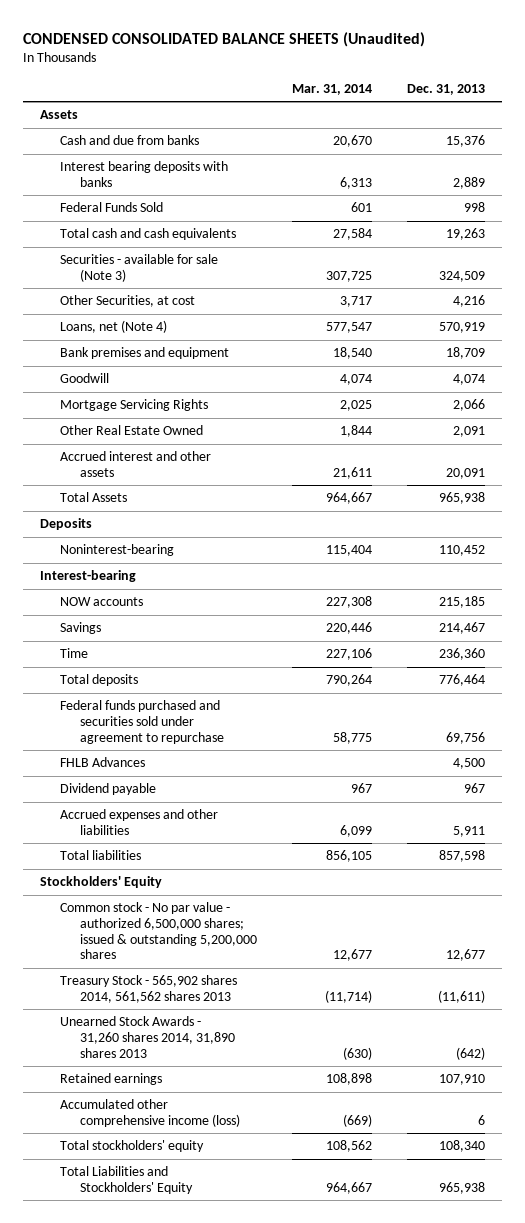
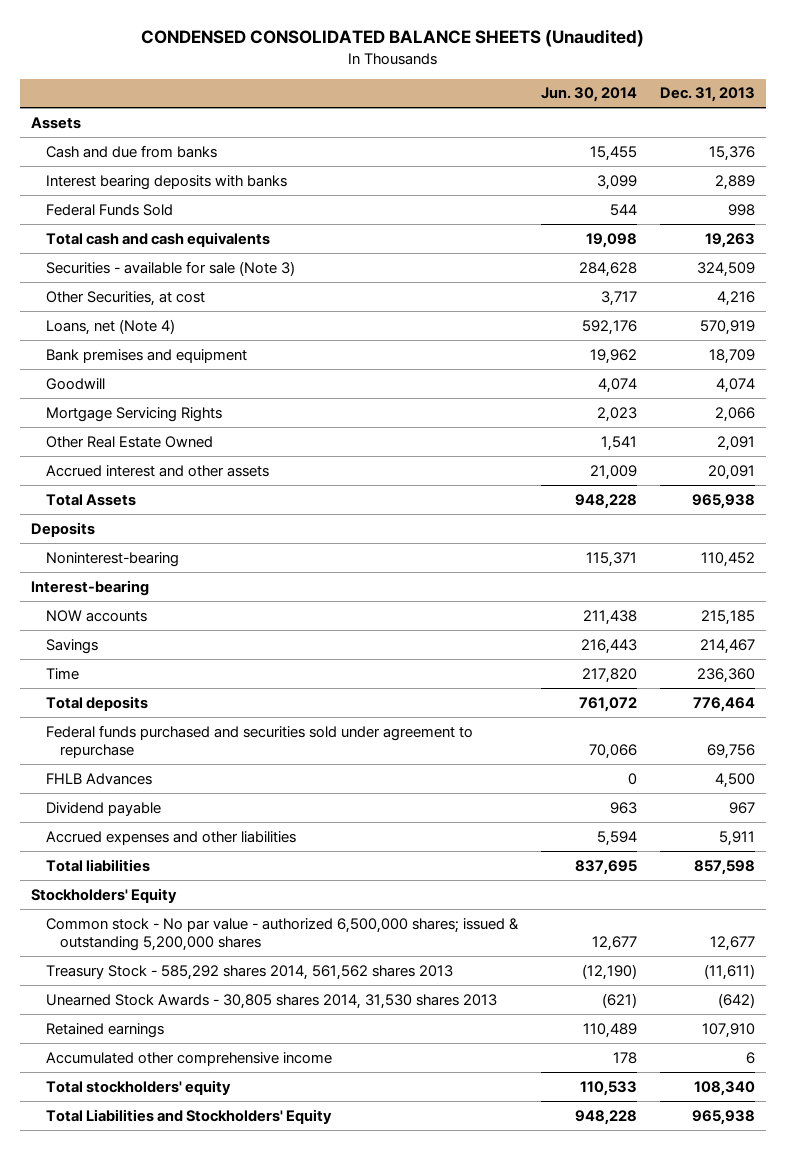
[291,83,372,95] Mar. 31, 2014 -> none
none -> [540,87,637,103] Jun. 30, 2014
[59,975,237,1003] Treasury Stock - 565,902 shares 2014, 561,562 shares 2013 -> [45,964,453,980] Treasury Stock - 585,292 shares 2014, 561,562 shares 2013
[59,1016,235,1058] Unearned Stock Awards - 31,260 shares 2014, 31,890 shares 2013 -> [45,993,497,1009] Unearned Stock Awards - 30,805 shares 2014, 31,530 shares 2013
[59,1099,240,1127] Accumulated other comprehensive income (loss) -> [45,1051,332,1066] Accumulated other comprehensive income

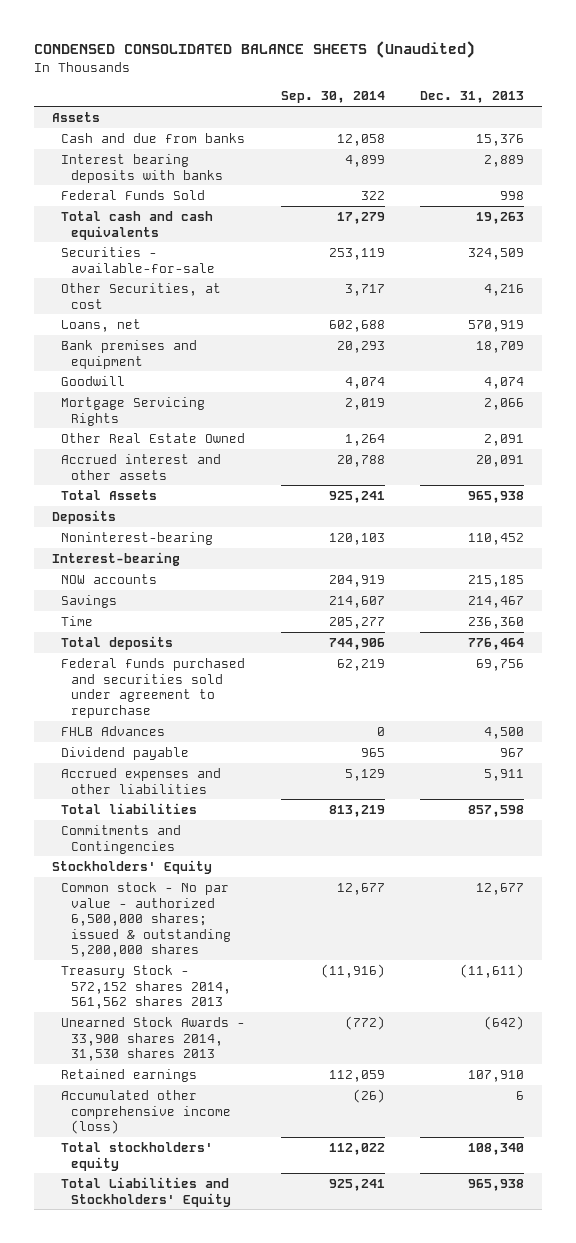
[540,87,637,103] Jun. 30, 2014 -> none
none -> [280,91,385,104] Sep. 30, 2014
[45,260,295,276] Securities - available for sale (Note 3) -> [61,247,215,273] Securities - available-for-sale
[45,318,175,335] Loans, net (Note 4) -> [61,319,142,333] Loans, net
none -> [61,825,182,854] Commitments and Contingencies
[45,964,453,980] Treasury Stock - 585,292 shares 2014, 561,562 shares 2013 -> [61,965,231,1010] Treasury Stock - 572,152 shares 2014, 561,562 shares 2013
[45,993,497,1009] Unearned Stock Awards - 30,805 shares 2014, 31,530 shares 2013 -> [61,1017,246,1062] Unearned Stock Awards - 33,900 shares 2014, 31,530 shares 2013
[45,1051,332,1066] Accumulated other comprehensive income -> [61,1090,231,1135] Accumulated other comprehensive income (loss)

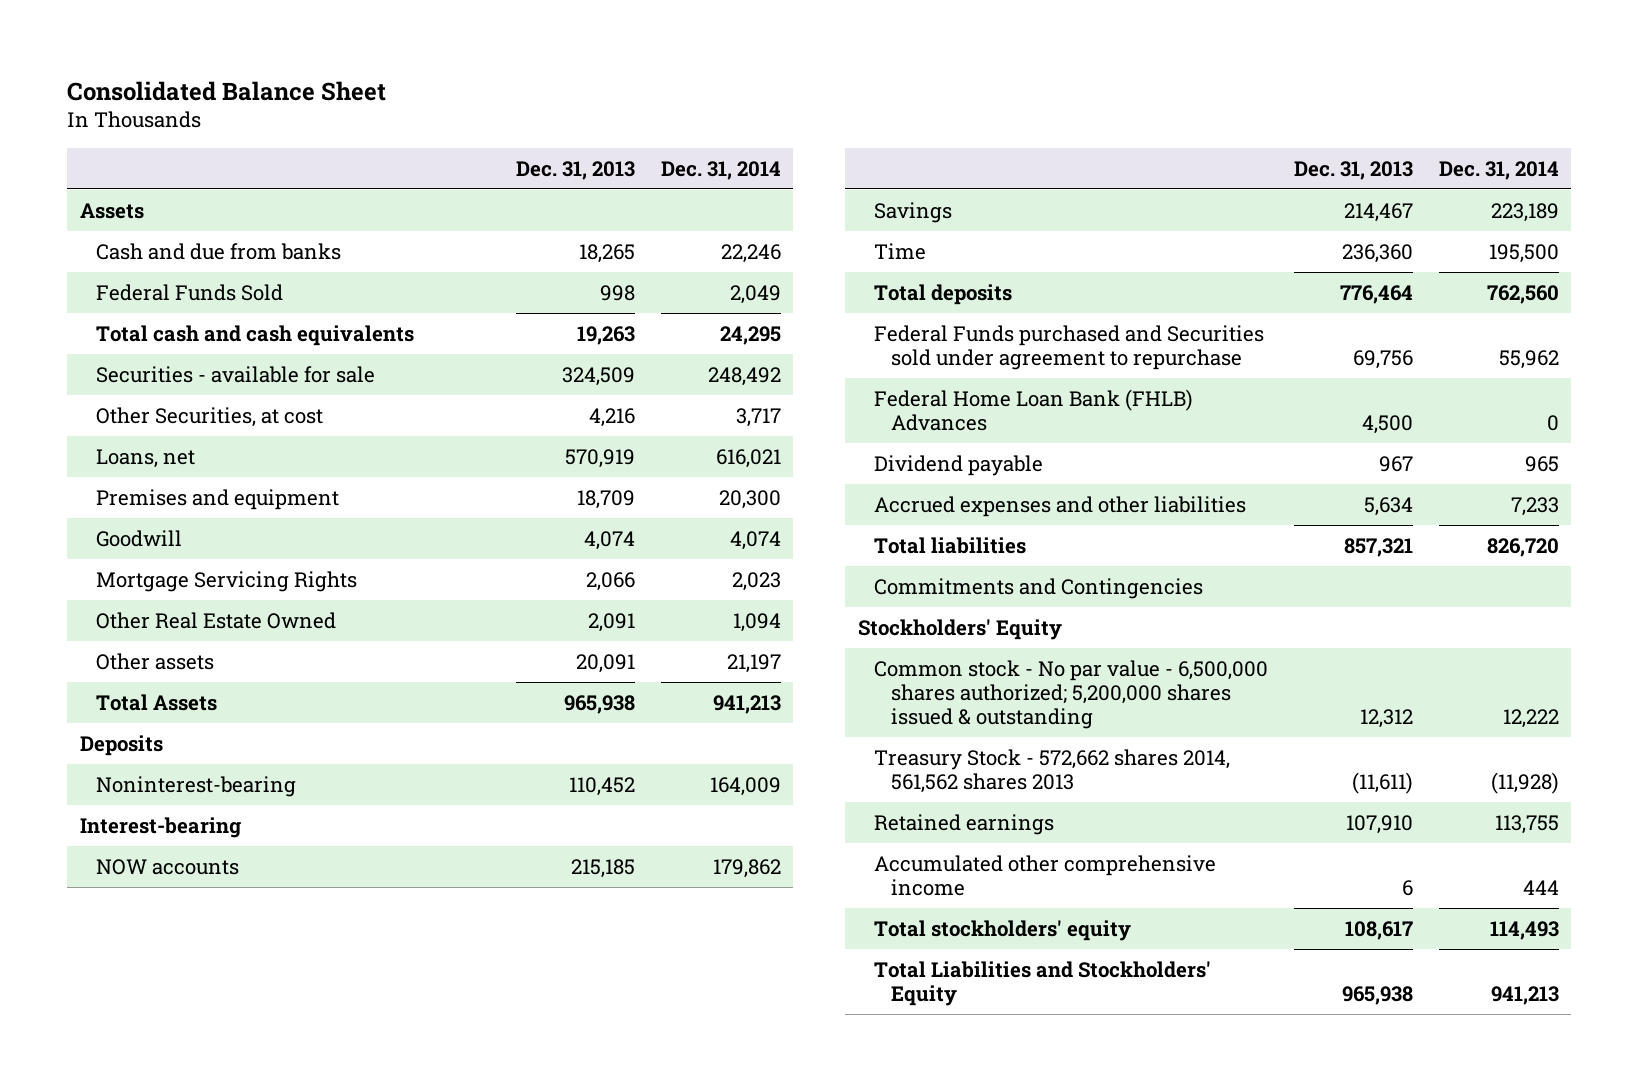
[34,41,476,59] CONDENSED CONSOLIDATED BALANCE SHEETS (Unaudited) -> [67,80,387,101] Consolidated Balance Sheet
[280,91,385,104] Sep. 30, 2014 -> none
none -> [660,161,781,181] Dec. 31, 2014
[61,154,223,183] Interest bearing deposits with banks -> none
[476,134,525,147] 15,376 -> [579,243,636,263] 18,265
[61,247,215,273] Securities - available-for-sale -> [96,365,376,383] Securities - available for sale
[61,340,198,369] Bank premises and equipment -> [96,488,340,510] Premises and equipment
[61,454,222,480] Accrued interest and other assets -> [96,652,215,670] Other assets
[61,658,246,718] Federal funds purchased and securities sold under agreement to repurchase -> [874,324,1265,371] Federal Funds purchased and Securities sold under agreement to repurchase
[61,726,166,737] FHLB Advances -> [874,388,1194,432] Federal Home Loan Bank (FHLB) Advances
[484,769,525,782] 5,911 -> [1364,496,1414,516] 5,634
[468,805,525,818] 857,598 -> [1344,537,1414,557] 857,321
[61,1017,246,1062] Unearned Stock Awards - 33,900 shares 2014, 31,530 shares 2013 -> none
[61,882,231,958] Common stock - No par value - authorized 6,500,000 shares; issued & outstanding 5,200,000 shares -> [874,659,1269,730] Common stock - No par value - 6,500,000 shares authorized; 5,200,000 shares issued & outstanding
[476,883,525,896] 12,677 -> [1360,709,1414,729] 12,312
[61,965,231,1010] Treasury Stock - 572,152 shares 2014, 561,562 shares 2013 -> [874,748,1231,794] Treasury Stock - 572,662 shares 2014, 561,562 shares 2013
[61,1090,231,1135] Accumulated other comprehensive income (loss) -> [874,854,1217,897] Accumulated other comprehensive income
[468,1143,525,1156] 108,340 -> [1345,920,1414,940] 108,617

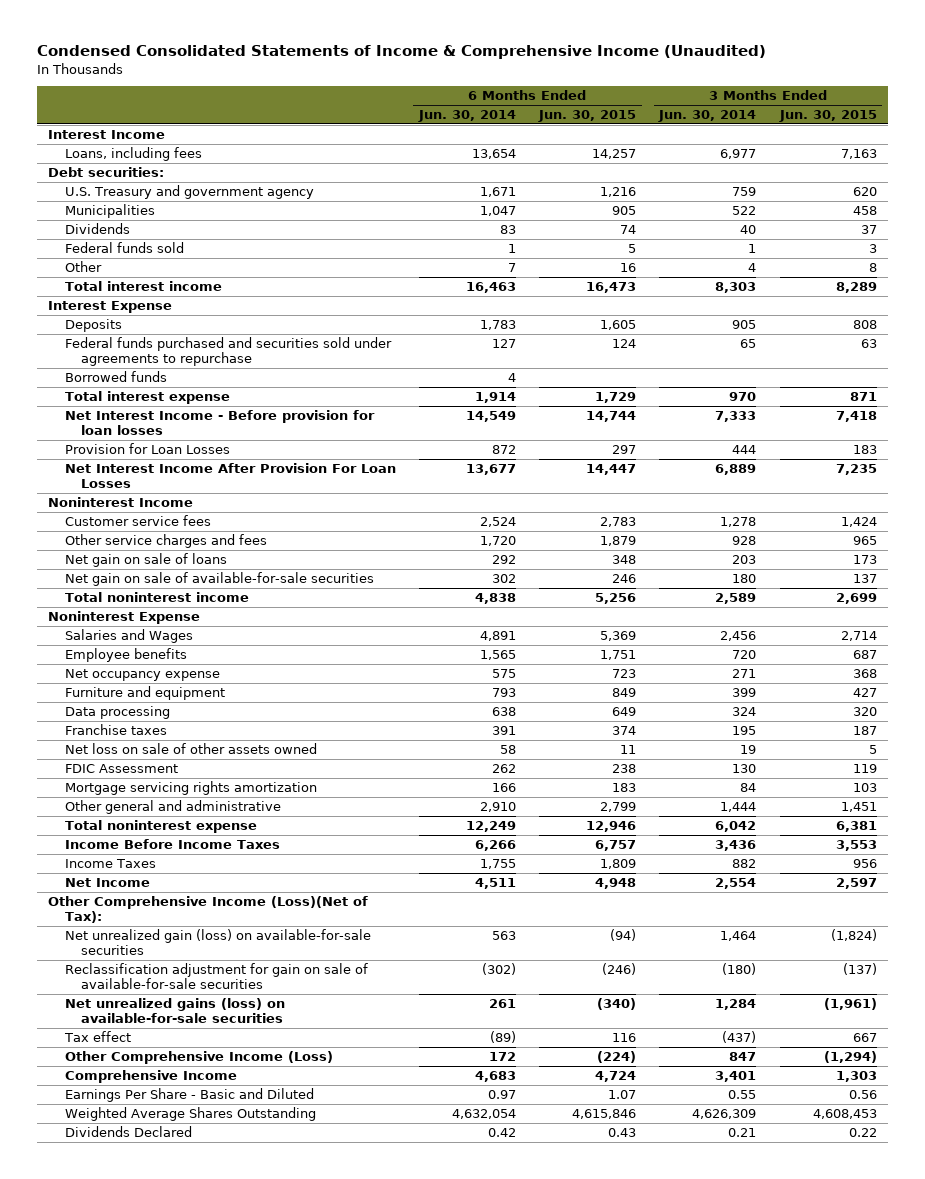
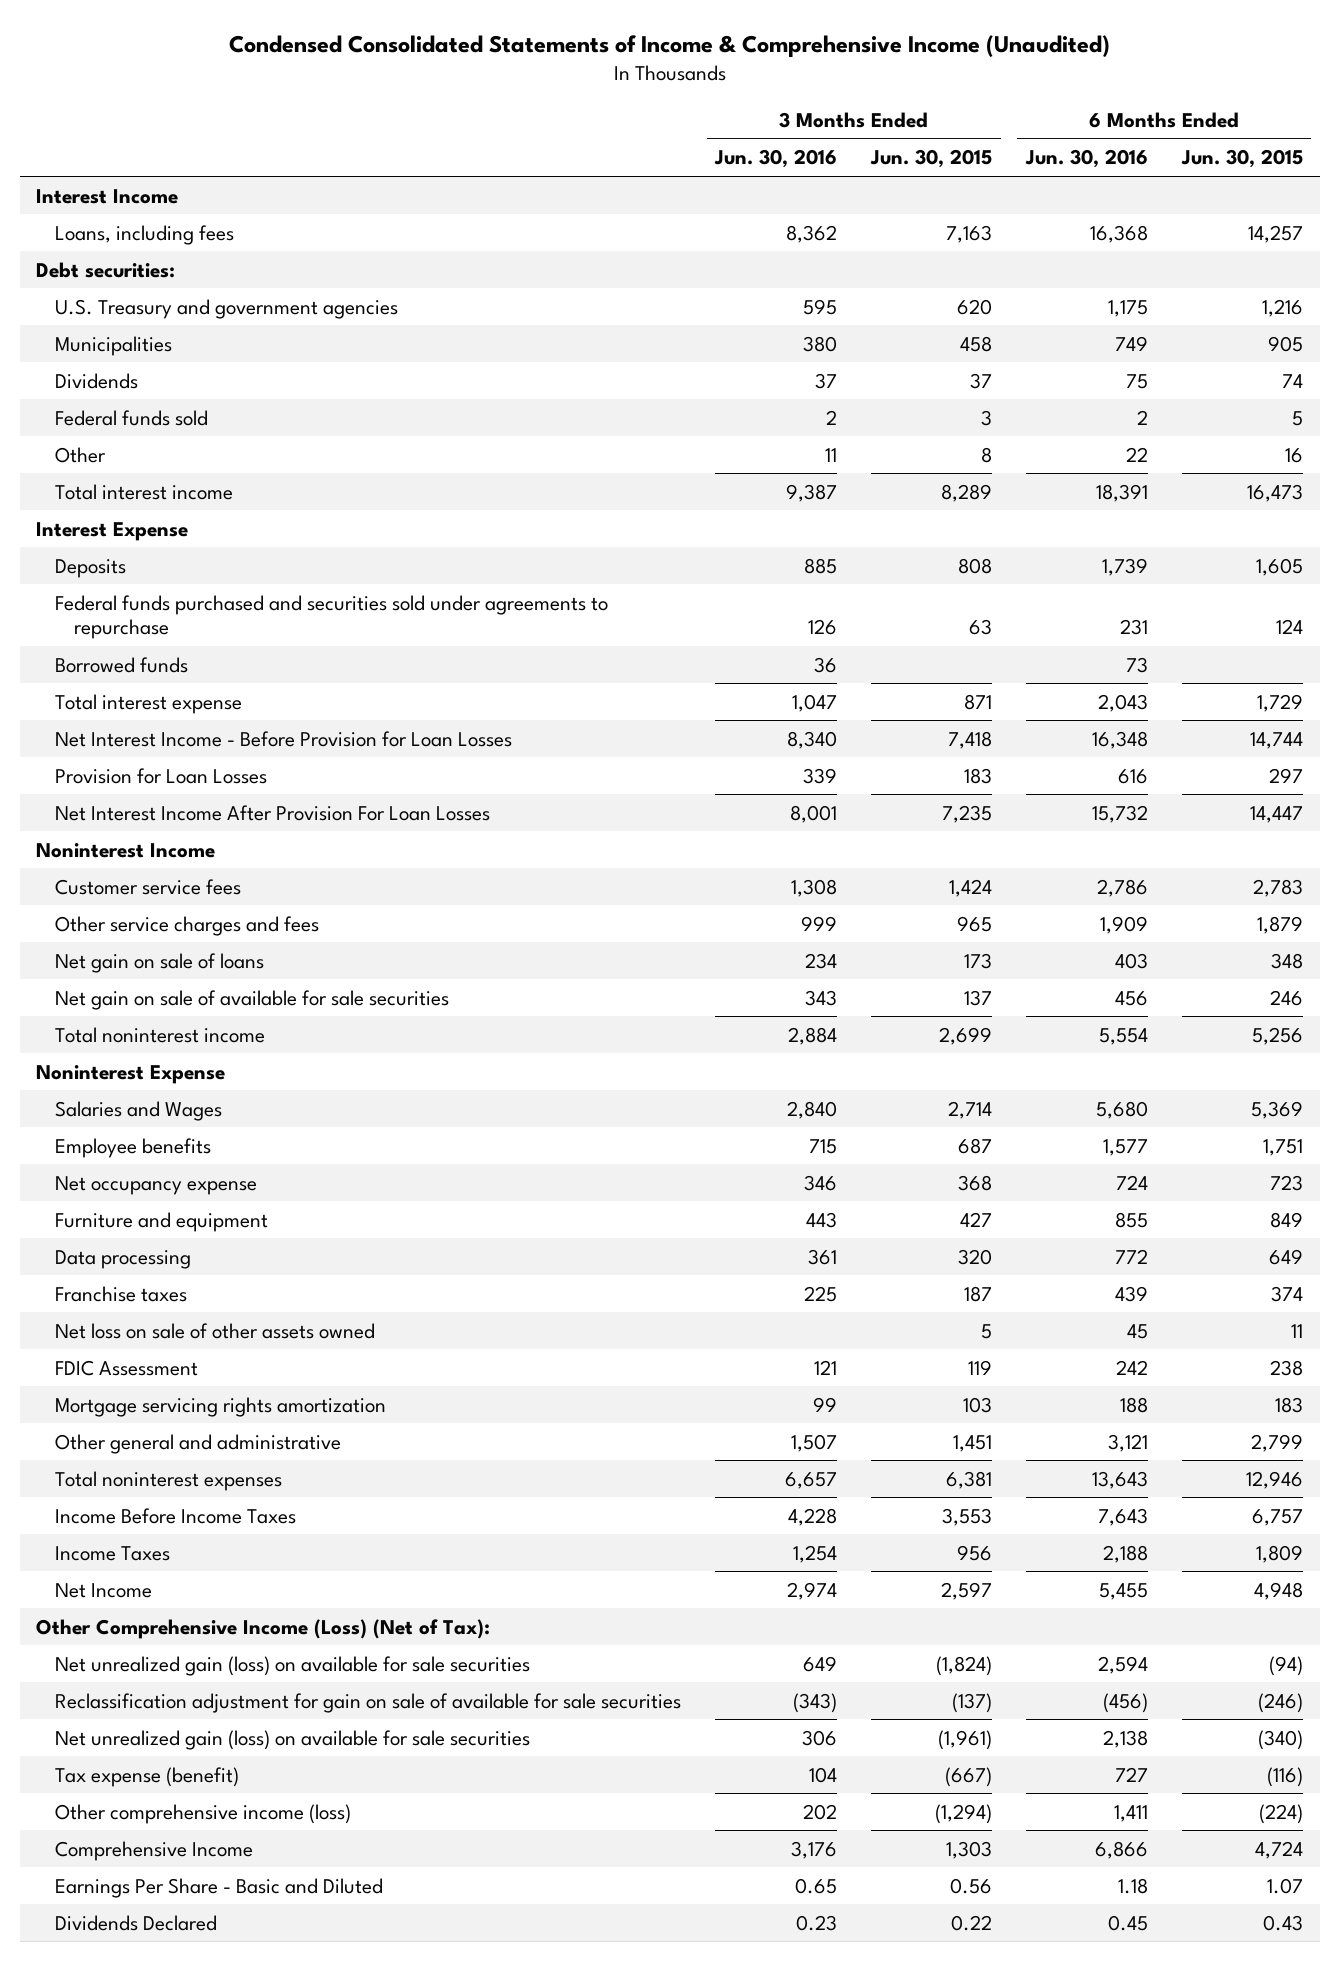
[417,110,516,123] Jun. 30, 2014 -> none
[658,110,757,123] Jun. 30, 2014 -> none
none -> [714,149,838,169] Jun. 30, 2016
none -> [1024,149,1148,169] Jun. 30, 2016
[64,185,314,200] U.S. Treasury and government agency -> [55,298,399,319] U.S. Treasury and government agencies
[64,410,375,435] Net Interest Income - Before provision for loan losses -> [55,730,513,747] Net Interest Income - Before Provision for Loan Losses
[64,572,374,587] Net gain on sale of available-for-sale securities -> [55,989,450,1010] Net gain on sale of available for sale securities
[64,820,257,834] Total noninterest expense -> [55,1470,283,1491] Total noninterest expenses
[48,896,369,923] Other Comprehensive Income (Loss)(Net of Tax): -> [36,1618,491,1639] Other Comprehensive Income (Loss) (Net of Tax):
[64,929,371,955] Net unrealized gain (loss) on available-for-sale securities -> [55,1655,531,1676] Net unrealized gain (loss) on available for sale securities
[64,963,368,989] Reclassification adjustment for gain on sale of available-for-sale securities -> [55,1692,682,1713] Reclassification adjustment for gain on sale of available for sale securities
[64,998,285,1023] Net unrealized gains (loss) on available-for-sale securities -> [55,1729,531,1750] Net unrealized gain (loss) on available for sale securities
[63,1031,131,1043] Tax effect -> [55,1766,240,1787] Tax expense (benefit)
[612,1033,637,1043] 116 -> [1266,1766,1303,1787] (116)
[852,1033,877,1043] 667 -> [945,1766,993,1787] (667)
[64,1051,333,1065] Other Comprehensive Income (Loss) -> [55,1803,352,1824] Other comprehensive income (loss)
[64,1107,316,1122] Weighted Average Shares Outstanding -> none

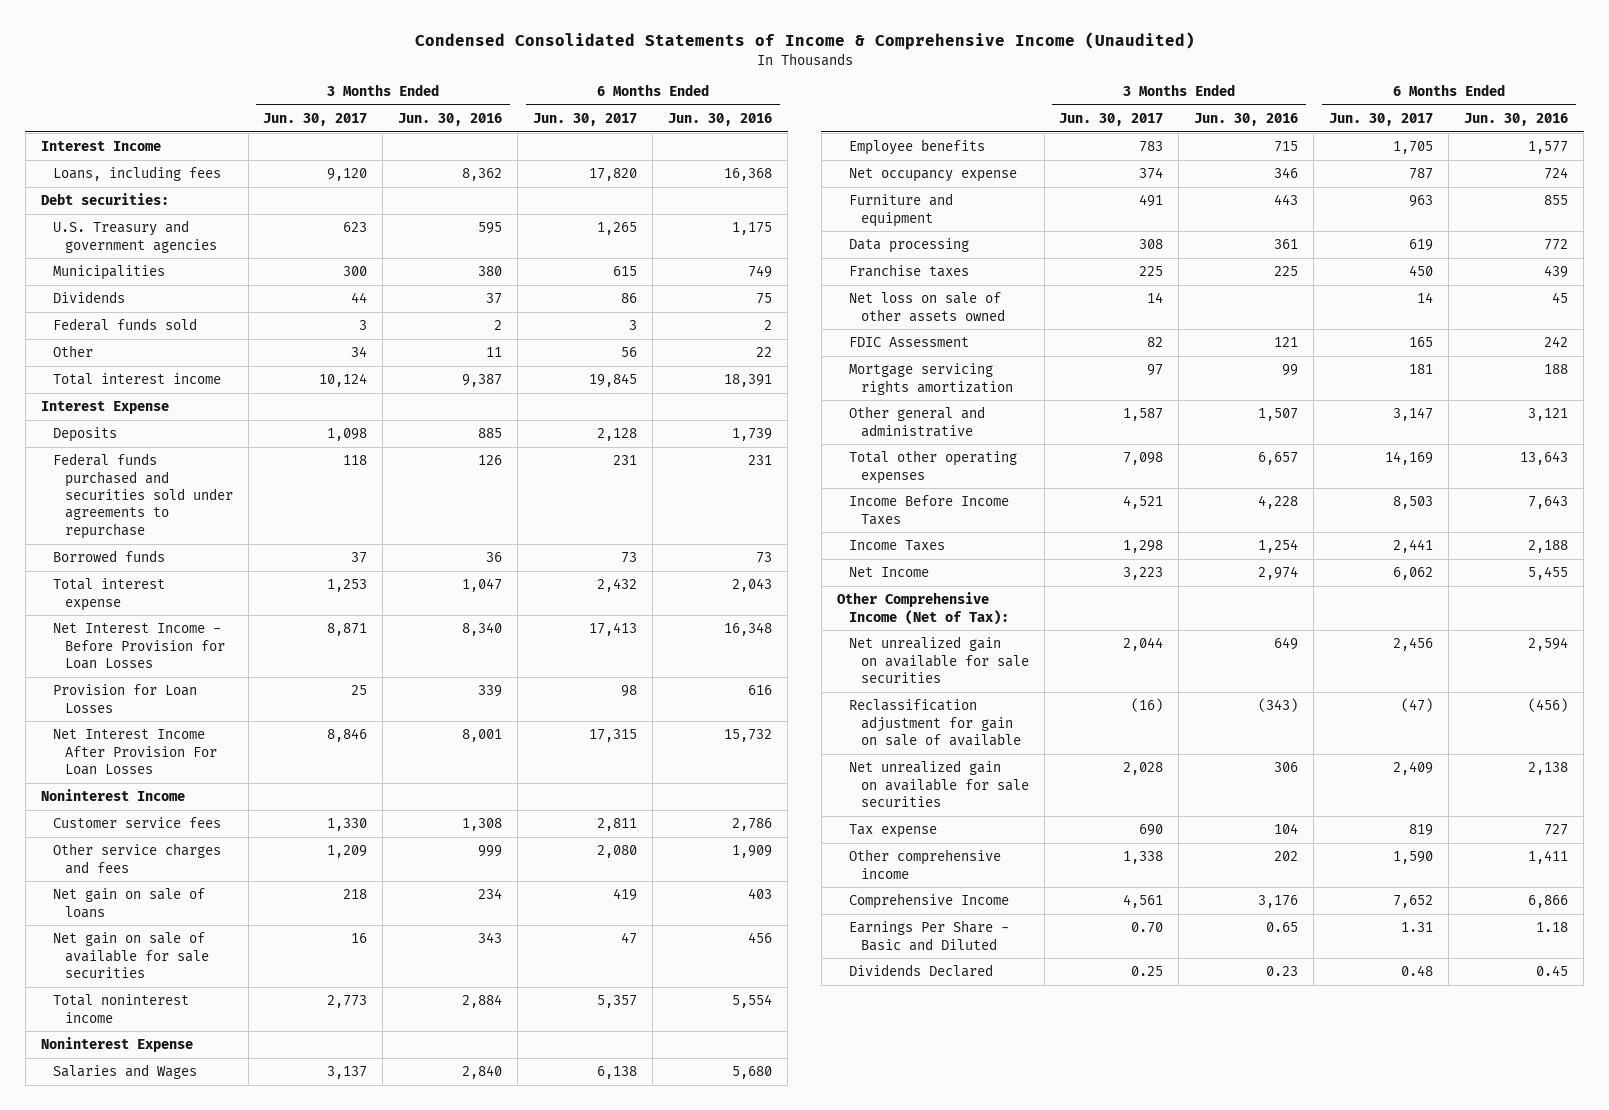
[870,149,993,169] Jun. 30, 2015 -> none
[1180,149,1303,169] Jun. 30, 2015 -> none
none -> [263,113,368,127] Jun. 30, 2017
none -> [533,113,638,127] Jun. 30, 2017
[55,1470,283,1491] Total noninterest expenses -> [848,450,1017,484] Total other operating expenses
[36,1618,491,1639] Other Comprehensive Income (Loss) (Net of Tax): -> [836,592,1009,625] Other Comprehensive Income (Net of Tax):
[55,1655,531,1676] Net unrealized gain (loss) on available for sale securities -> [848,636,1029,683] Net unrealized gain on available for sale securities
[55,1692,682,1713] Reclassification adjustment for gain on sale of available for sale securities -> [848,699,1021,746] Reclassification adjustment for gain on sale of available
[55,1729,531,1750] Net unrealized gain (loss) on available for sale securities -> [848,760,1029,807] Net unrealized gain on available for sale securities
[55,1766,240,1787] Tax expense (benefit) -> [848,824,937,839] Tax expense
[55,1803,352,1824] Other comprehensive income (loss) -> [848,849,1001,879] Other comprehensive income

